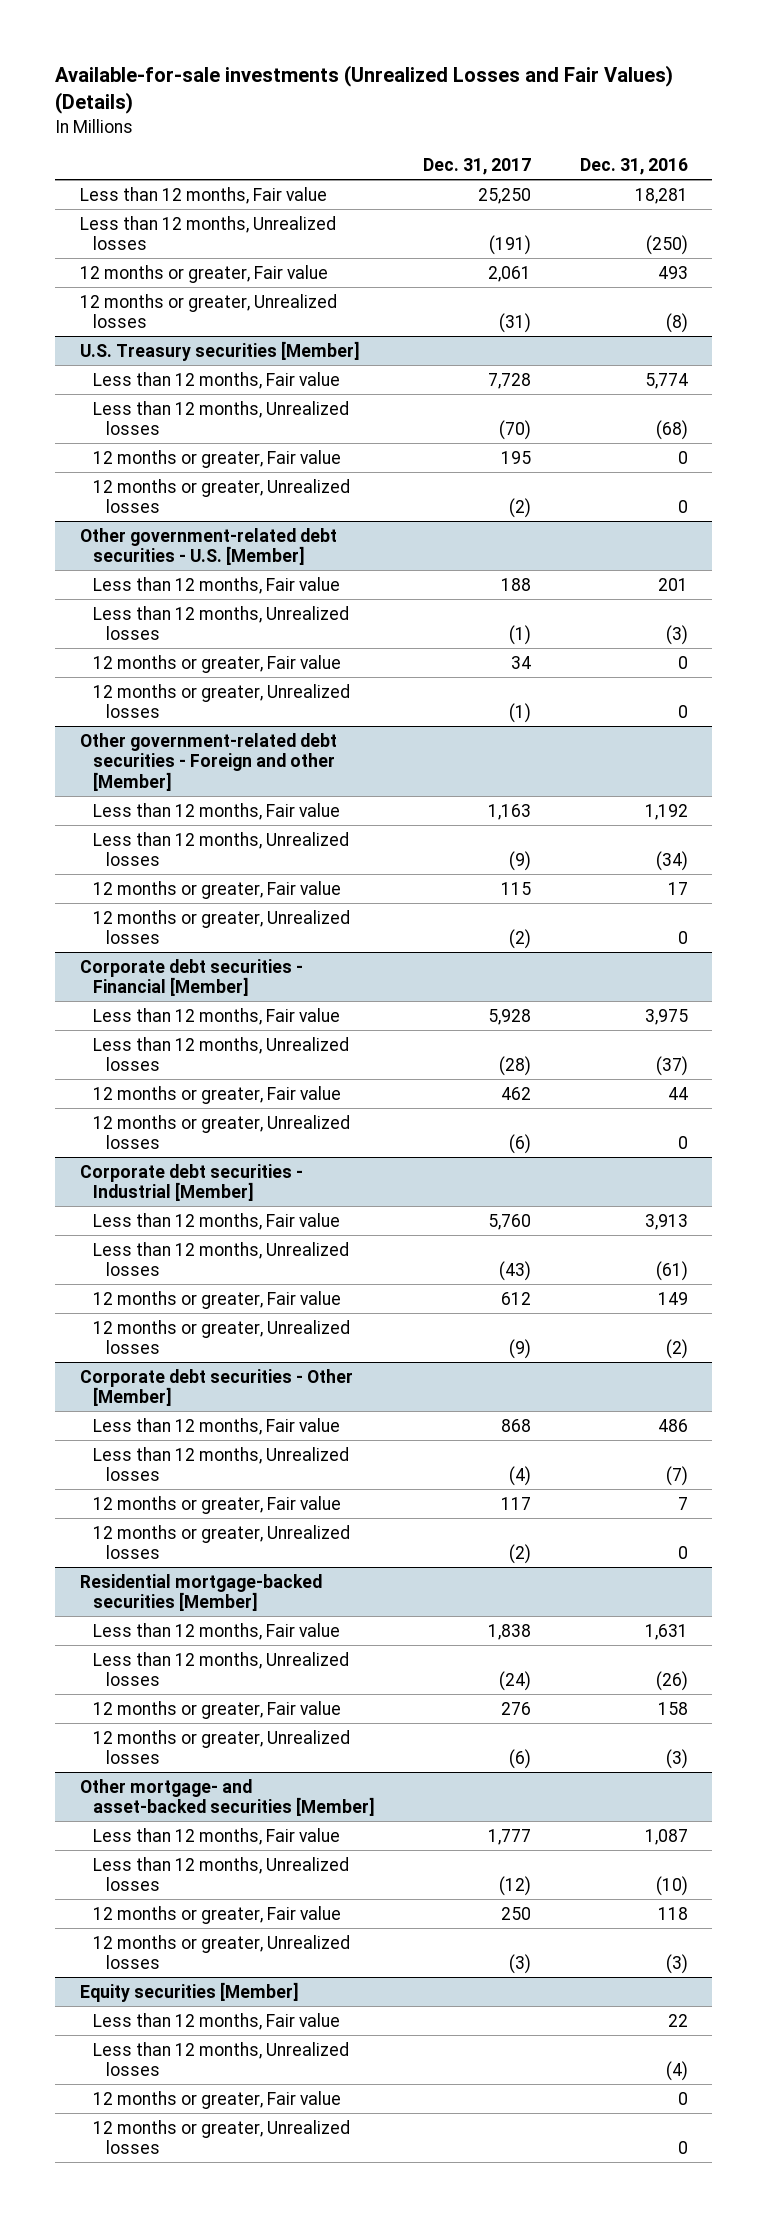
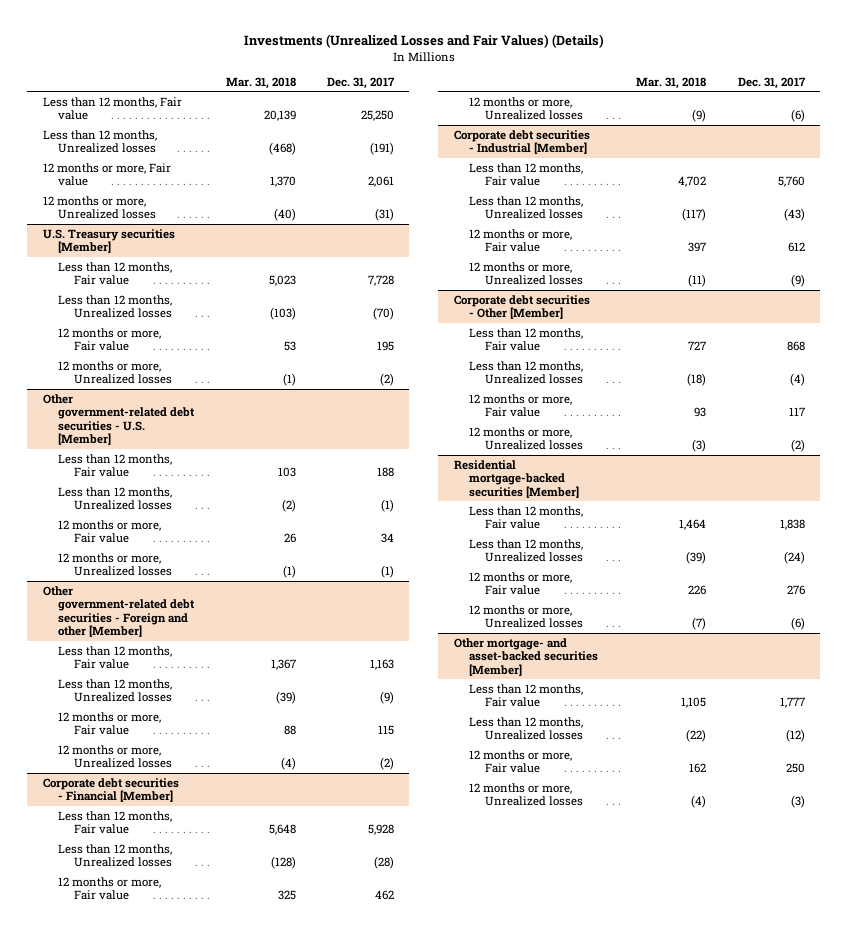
[55,65,674,115] Available-for-sale investments (Unrealized Losses and Fair Values) (Details) -> [243,34,604,49] Investments (Unrealized Losses and Fair Values) (Details)
[580,157,689,175] Dec. 31, 2016 -> none
none -> [225,77,296,90] Mar. 31, 2018
[79,264,328,283] 12 months or greater, Fair value -> [43,162,172,187] 12 months or more, Fair value
[79,293,337,329] 12 months or greater, Unrealized losses -> [43,195,157,220] 12 months or more, Unrealized losses
[92,449,341,468] 12 months or greater, Fair value -> [58,327,162,352] 12 months or more, Fair value
[92,478,350,514] 12 months or greater, Unrealized losses -> [58,360,172,385] 12 months or more, Unrealized losses
[92,654,341,673] 12 months or greater, Fair value -> [58,519,162,544] 12 months or more, Fair value
[92,683,350,719] 12 months or greater, Unrealized losses -> [58,552,172,577] 12 months or more, Unrealized losses
[92,880,341,899] 12 months or greater, Fair value -> [58,711,162,736] 12 months or more, Fair value
[92,909,350,945] 12 months or greater, Unrealized losses -> [58,744,172,769] 12 months or more, Unrealized losses
[92,1085,341,1104] 12 months or greater, Fair value -> [58,876,162,901] 12 months or more, Fair value
[92,1114,350,1150] 12 months or greater, Unrealized losses -> [469,96,583,121] 12 months or more, Unrealized losses
[92,1290,341,1309] 12 months or greater, Fair value -> [469,228,573,253] 12 months or more, Fair value
[92,1319,350,1355] 12 months or greater, Unrealized losses -> [469,261,583,286] 12 months or more, Unrealized losses
[92,1495,341,1514] 12 months or greater, Fair value -> [469,393,573,418] 12 months or more, Fair value
[92,1524,350,1560] 12 months or greater, Unrealized losses -> [469,426,583,451] 12 months or more, Unrealized losses
[92,1700,341,1719] 12 months or greater, Fair value -> [469,571,573,596] 12 months or more, Fair value
[92,1729,350,1765] 12 months or greater, Unrealized losses -> [469,604,583,629] 12 months or more, Unrealized losses
[79,1981,299,2002] Equity securities [Member] -> none
[92,2012,340,2030] Less than 12 months, Fair value -> none
[92,2041,349,2077] Less than 12 months, Unrealized losses -> none
[92,2090,341,2109] 12 months or greater, Fair value -> none
[92,2119,350,2155] 12 months or greater, Unrealized losses -> none
[92,1905,341,1924] 12 months or greater, Fair value -> [469,749,573,774] 12 months or more, Fair value
[92,1934,350,1970] 12 months or greater, Unrealized losses -> [469,782,583,807] 12 months or more, Unrealized losses

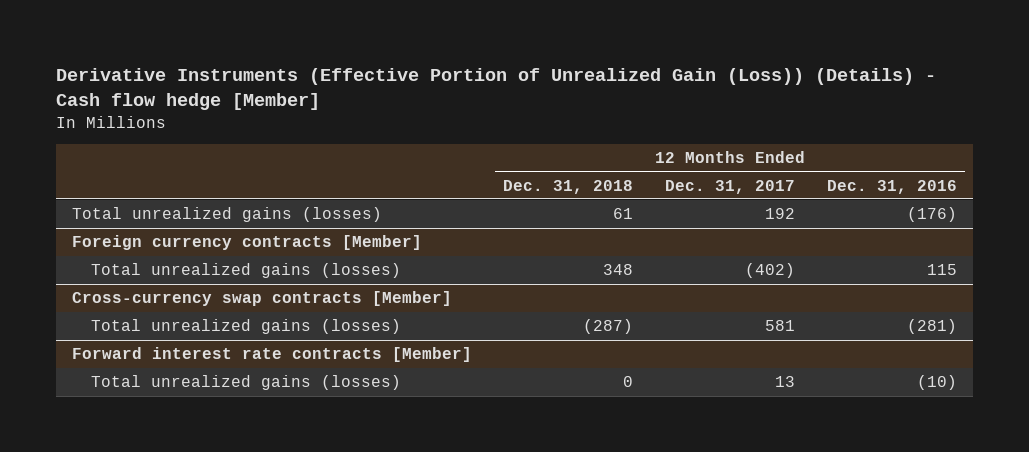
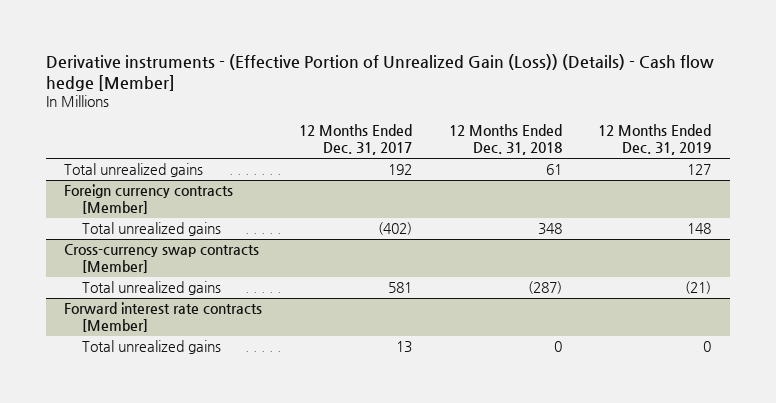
[55,67,936,111] Derivative Instruments (Effective Portion of Unrealized Gain (Loss)) (Details) - Cash flow hedge [Member] -> [46,54,715,92] Derivative instruments - (Effective Portion of Unrealized Gain (Loss)) (Details) - Cash flow hedge [Member]
[826,179,957,194] Dec. 31, 2016 -> none
none -> [598,124,712,156] 12 Months Ended Dec. 31, 2019
[71,207,382,223] Total unrealized gains (losses) -> [64,163,204,178] Total unrealized gains
[91,263,402,279] Total unrealized gains (losses) -> [81,222,221,237] Total unrealized gains
[91,319,402,335] Total unrealized gains (losses) -> [81,281,221,296] Total unrealized gains
[91,375,402,391] Total unrealized gains (losses) -> [81,340,221,355] Total unrealized gains

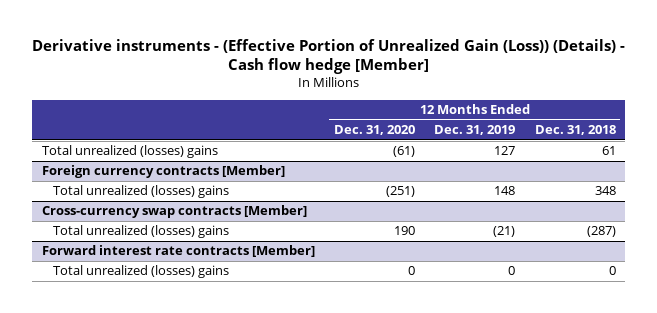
[299,124,413,156] 12 Months Ended Dec. 31, 2017 -> none
none -> [333,124,415,135] Dec. 31, 2020
[64,163,204,178] Total unrealized gains -> [41,145,218,159] Total unrealized (losses) gains
[81,222,221,237] Total unrealized gains -> [52,185,229,199] Total unrealized (losses) gains
[81,281,221,296] Total unrealized gains -> [52,225,229,239] Total unrealized (losses) gains
[81,340,221,355] Total unrealized gains -> [52,265,229,279] Total unrealized (losses) gains

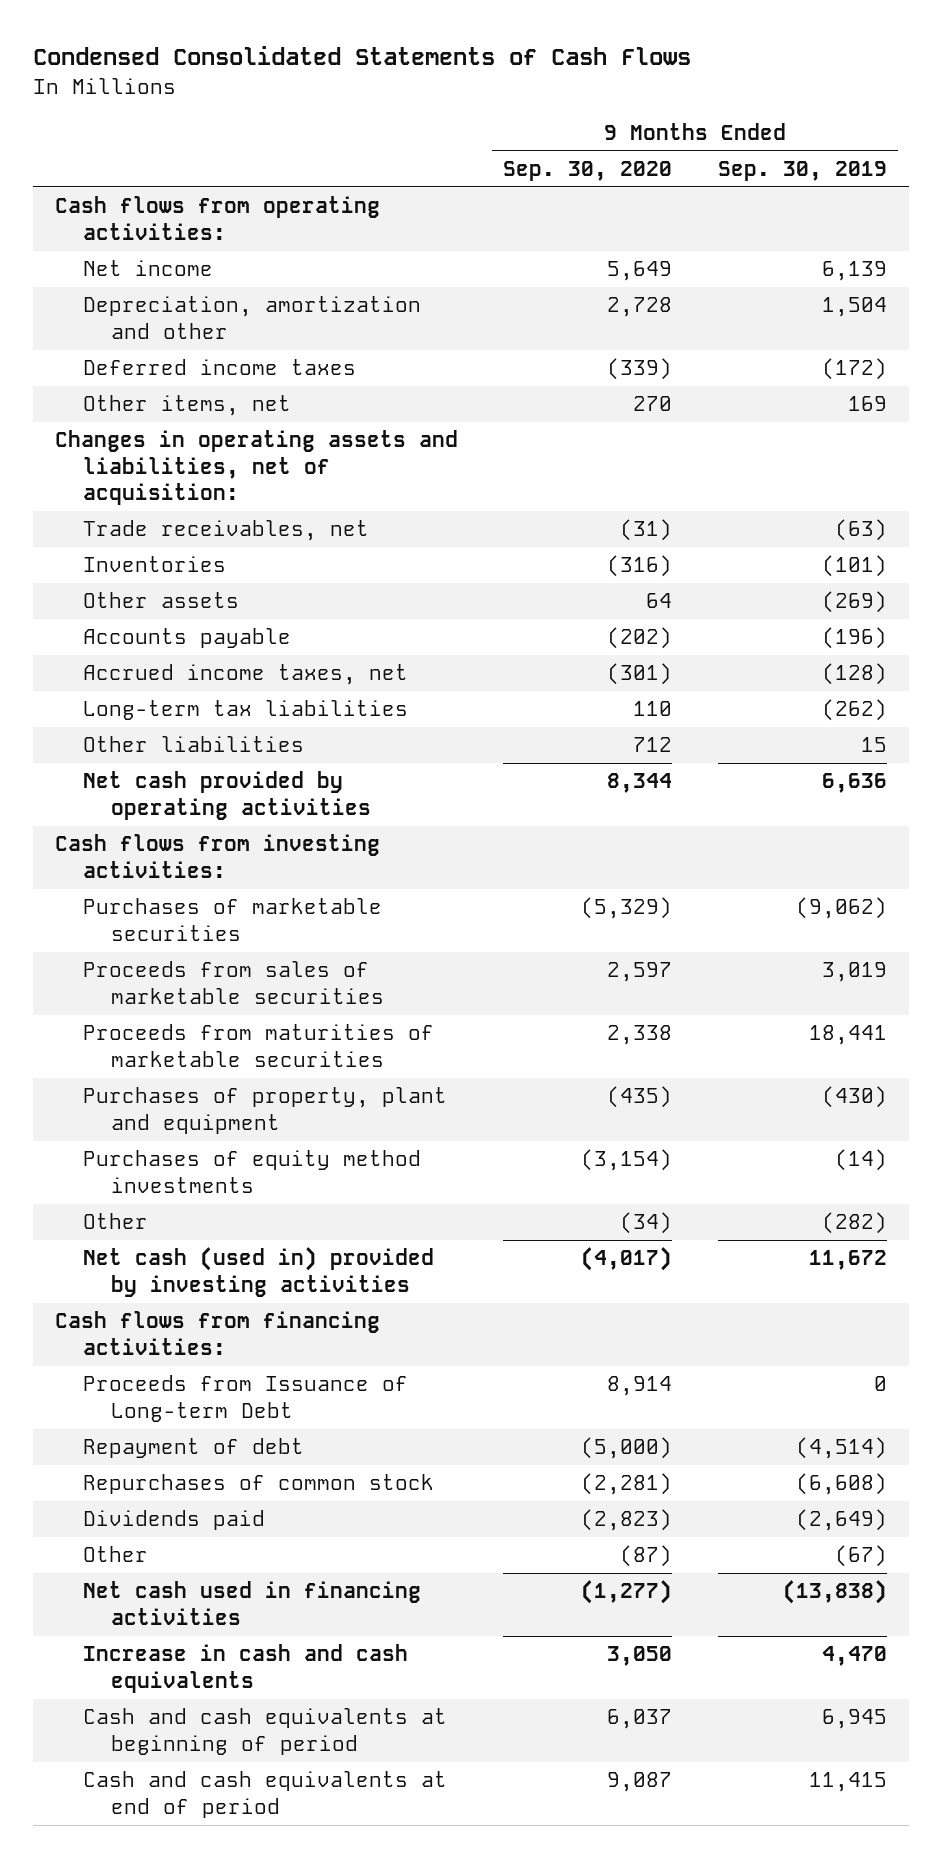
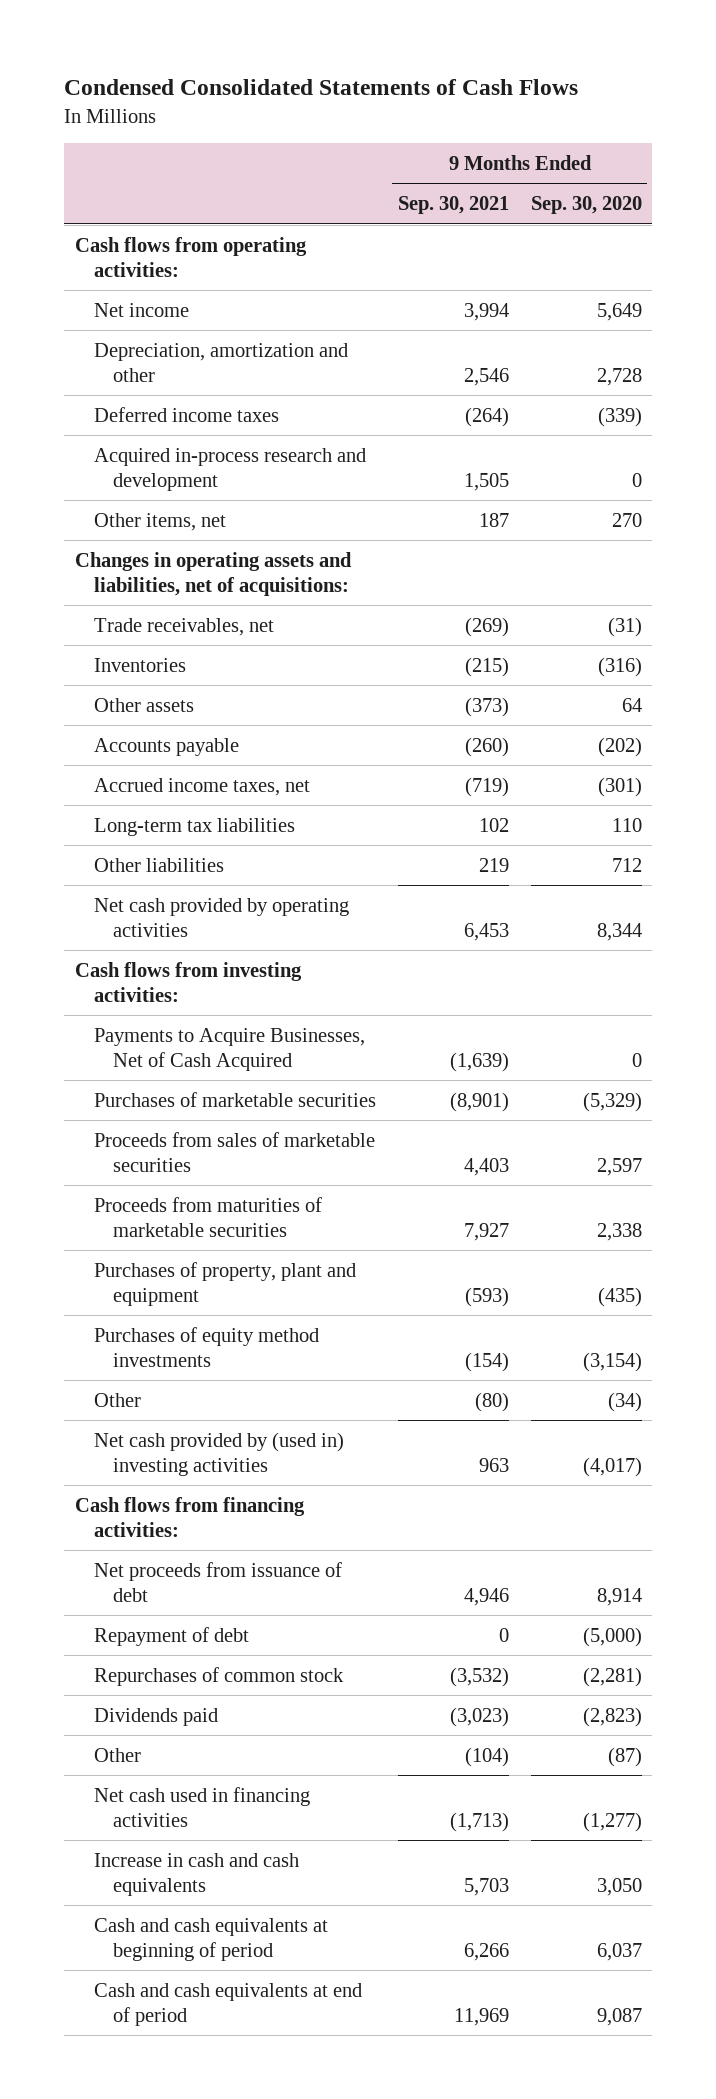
[717,161,887,182] Sep. 30, 2019 -> none
none -> [397,196,509,215] Sep. 30, 2021
none -> [93,447,366,491] Acquired in-process research and development
[55,430,459,506] Changes in operating assets and liabilities, net of acquisition: -> [74,551,352,596] Changes in operating assets and liabilities, net of acquisitions:
none -> [93,1027,365,1071] Payments to Acquire Businesses, Net of Cash Acquired
[83,1247,435,1297] Net cash (used in) provided by investing activities -> [93,1431,344,1476] Net cash provided by (used in) investing activities
[83,1375,409,1422] Proceeds from Issuance of Long-term Debt -> [93,1561,342,1602] Net proceeds from issuance of debt

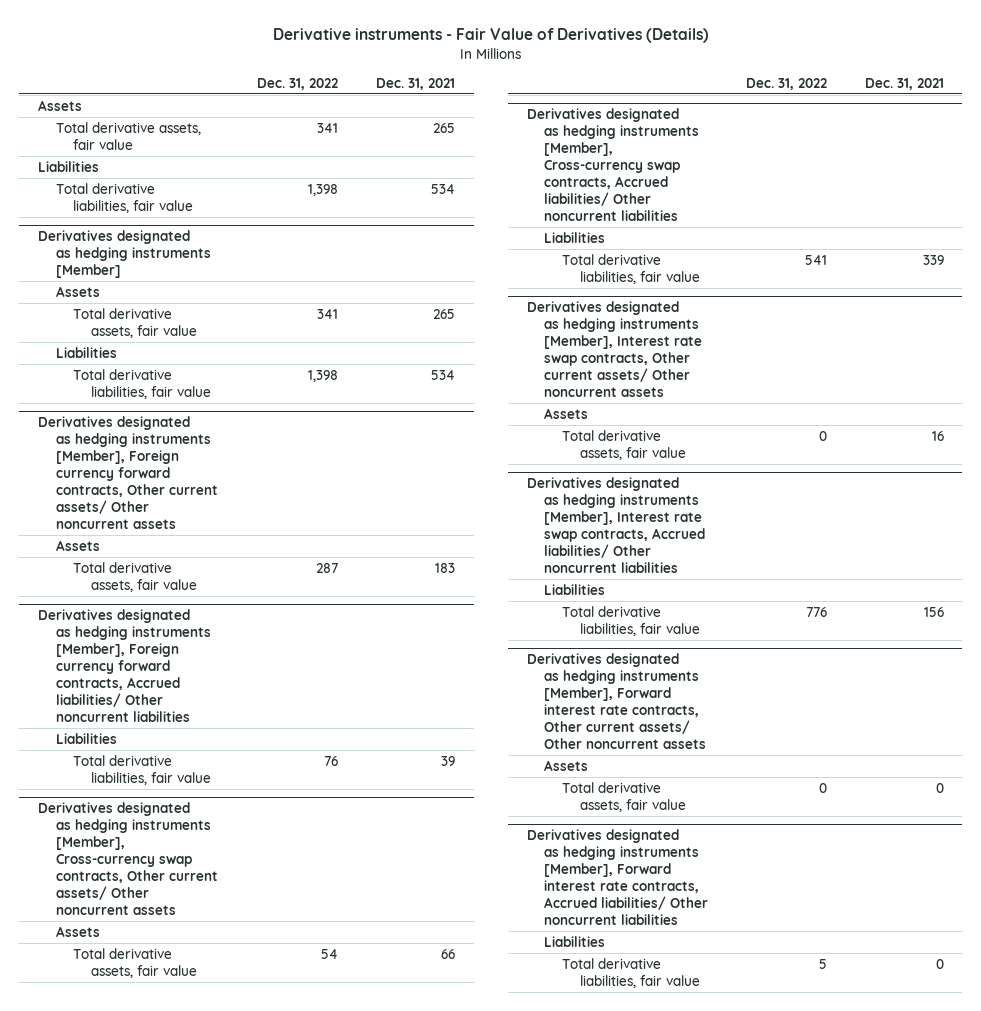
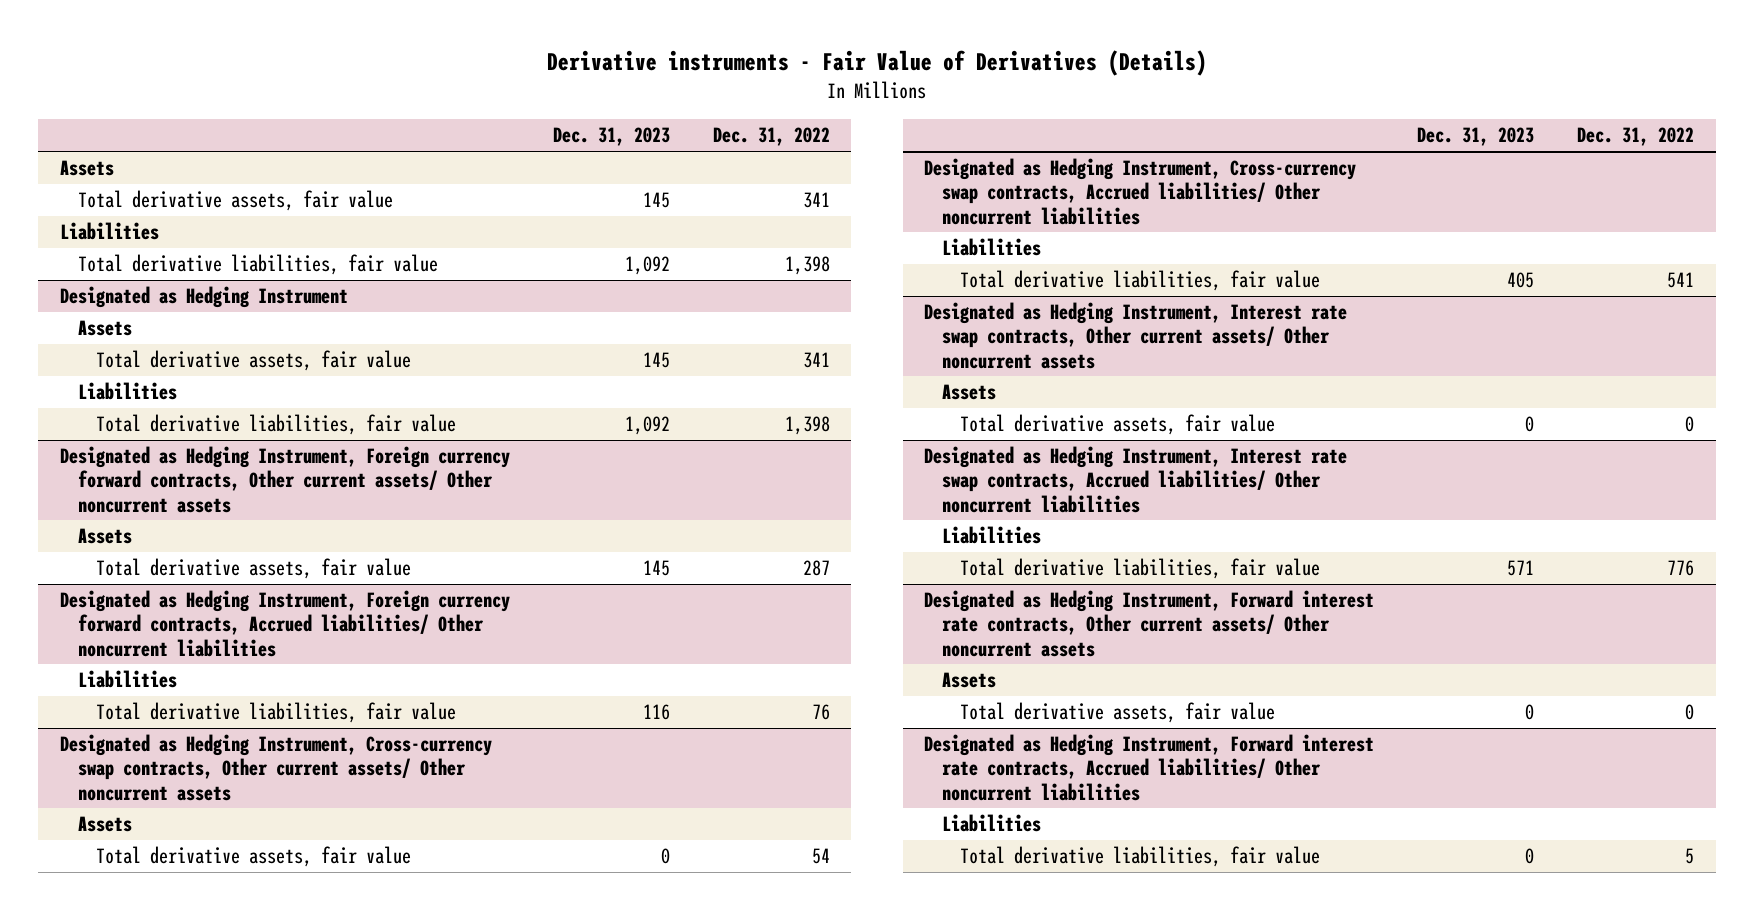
[375,78,455,91] Dec. 31, 2021 -> none
none -> [552,127,670,147] Dec. 31, 2023
[37,230,211,279] Derivatives designated as hedging instruments [Member] -> [59,286,348,309] Designated as Hedging Instrument
[37,416,218,529] Derivatives designated as hedging instruments [Member], Foreign currency forward contracts, Other current assets/ Other noncurrent assets -> [59,446,510,513] Designated as Hedging Instrument, Foreign currency forward contracts, Other current assets/ Other noncurrent assets
[37,609,211,722] Derivatives designated as hedging instruments [Member], Foreign currency forward contracts, Accrued liabilities/ Other noncurrent liabilities -> [59,590,510,657] Designated as Hedging Instrument, Foreign currency forward contracts, Accrued liabilities/ Other noncurrent liabilities
[37,802,218,915] Derivatives designated as hedging instruments [Member], Cross-currency swap contracts, Other current assets/ Other noncurrent assets -> [59,734,492,801] Designated as Hedging Instrument, Cross-currency swap contracts, Other current assets/ Other noncurrent assets
[526,108,700,221] Derivatives designated as hedging instruments [Member], Cross-currency swap contracts, Accrued liabilities/ Other noncurrent liabilities -> [924,158,1357,225] Designated as Hedging Instrument, Cross-currency swap contracts, Accrued liabilities/ Other noncurrent liabilities
[526,301,703,397] Derivatives designated as hedging instruments [Member], Interest rate swap contracts, Other current assets/ Other noncurrent assets -> [924,302,1348,369] Designated as Hedging Instrument, Interest rate swap contracts, Other current assets/ Other noncurrent assets
[526,477,706,573] Derivatives designated as hedging instruments [Member], Interest rate swap contracts, Accrued liabilities/ Other noncurrent liabilities -> [924,446,1348,513] Designated as Hedging Instrument, Interest rate swap contracts, Accrued liabilities/ Other noncurrent liabilities
[526,653,707,749] Derivatives designated as hedging instruments [Member], Forward interest rate contracts, Other current assets/ Other noncurrent assets -> [924,590,1375,657] Designated as Hedging Instrument, Forward interest rate contracts, Other current assets/ Other noncurrent assets
[526,829,709,925] Derivatives designated as hedging instruments [Member], Forward interest rate contracts, Accrued liabilities/ Other noncurrent liabilities -> [924,734,1375,801] Designated as Hedging Instrument, Forward interest rate contracts, Accrued liabilities/ Other noncurrent liabilities

